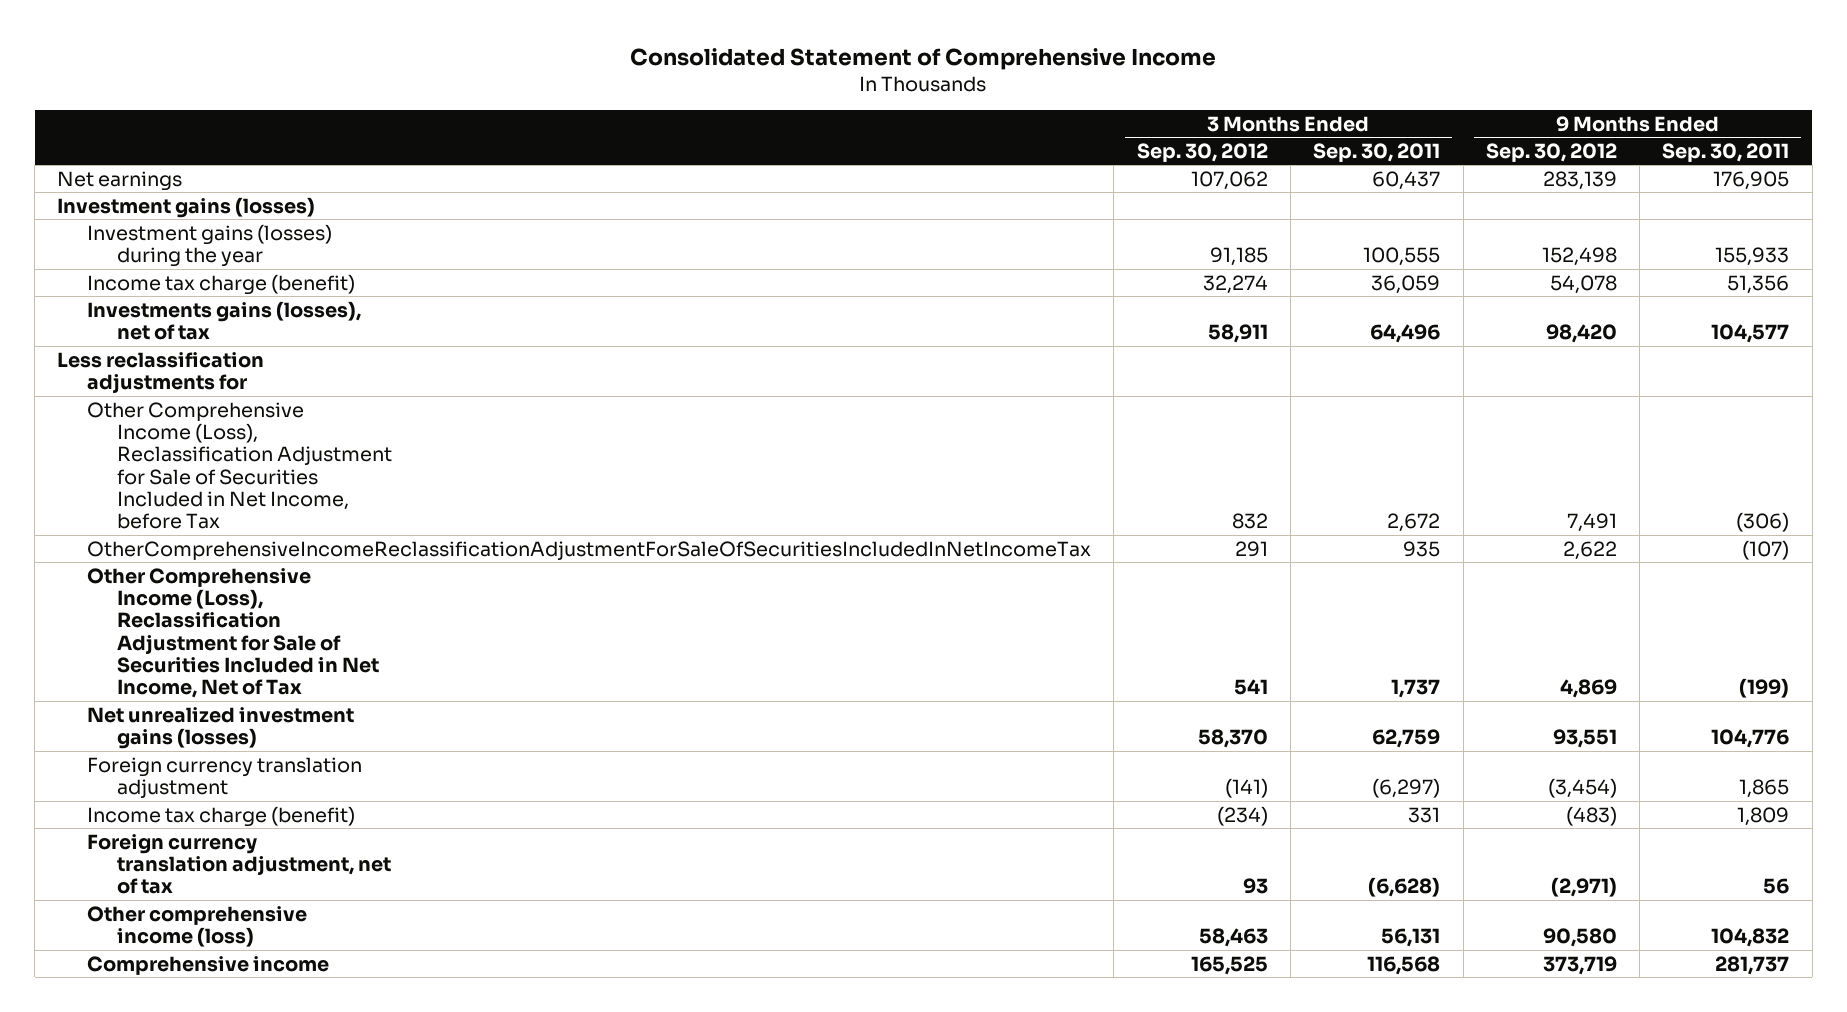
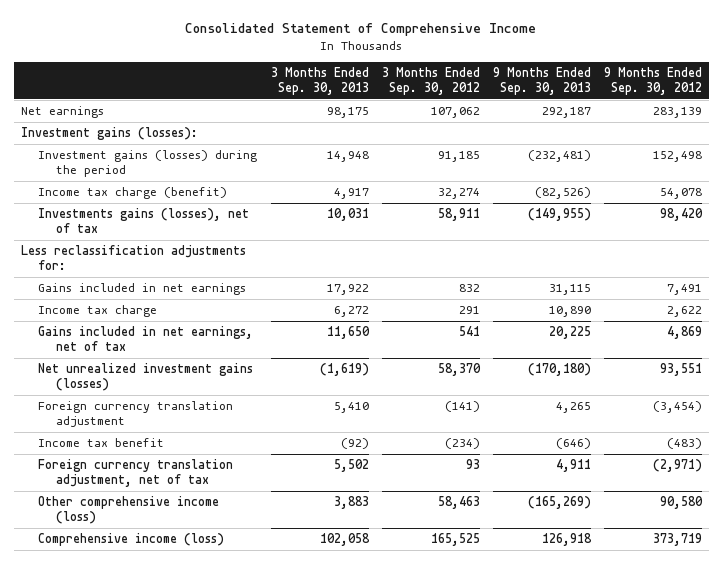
[1313,142,1441,162] Sep. 30, 2011 -> none
[1662,142,1790,162] Sep. 30, 2011 -> none
none -> [270,67,369,96] 3 Months Ended Sep. 30, 2013
none -> [493,67,592,96] 9 Months Ended Sep. 30, 2013
[57,196,316,218] Investment gains (losses) -> [20,127,198,141] Investment gains (losses):
[87,223,333,267] Investment gains (losses) during the year -> [38,150,258,178] Investment gains (losses) during the period
[57,351,265,393] Less reclassification adjustments for -> [20,245,246,271] Less reclassification adjustments for:
[87,401,392,530] Other Comprehensive Income (Loss), Reclassification Adjustment for Sale of Securities Included in Net Income, before Tax -> [38,283,247,296] Gains included in net earnings
[87,540,1092,560] OtherComprehensiveIncomeReclassificationAdjustmentForSaleOfSecuritiesIncludedInNetIncomeTax -> [38,305,158,318] Income tax charge
[87,567,379,699] Other Comprehensive Income (Loss), Reclassification Adjustment for Sale of Securities Included in Net Income, Net of Tax -> [38,326,254,352] Gains included in net earnings, net of tax
[87,805,356,827] Income tax charge (benefit) -> [38,438,165,448] Income tax benefit
[87,955,330,975] Comprehensive income -> [38,533,225,547] Comprehensive income (loss)

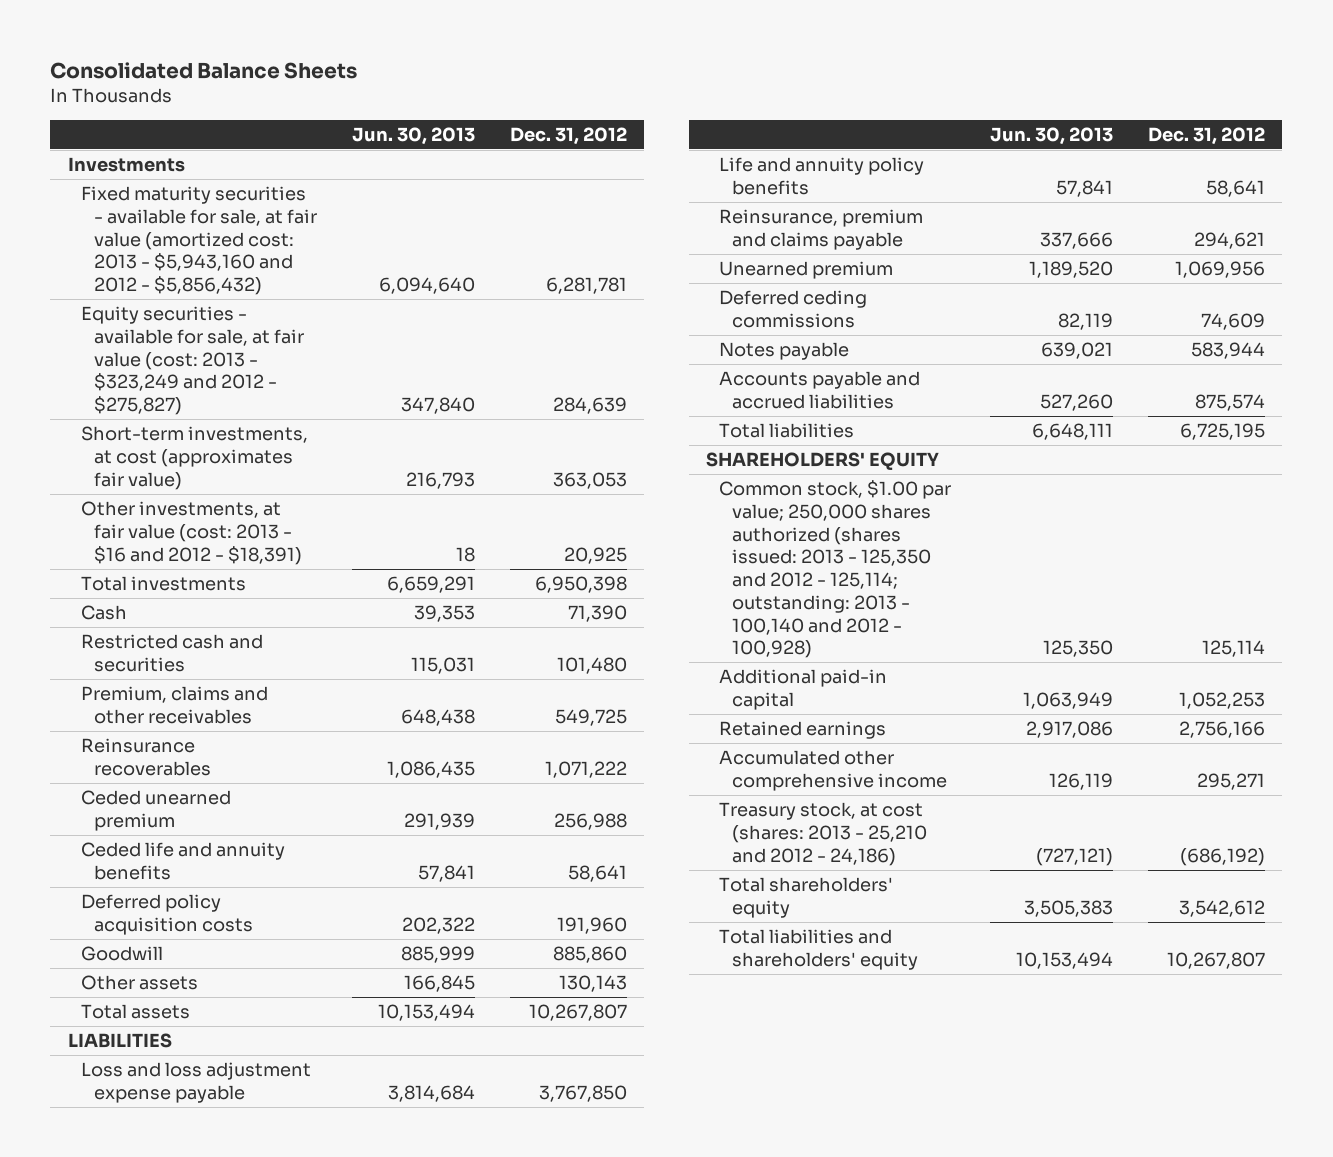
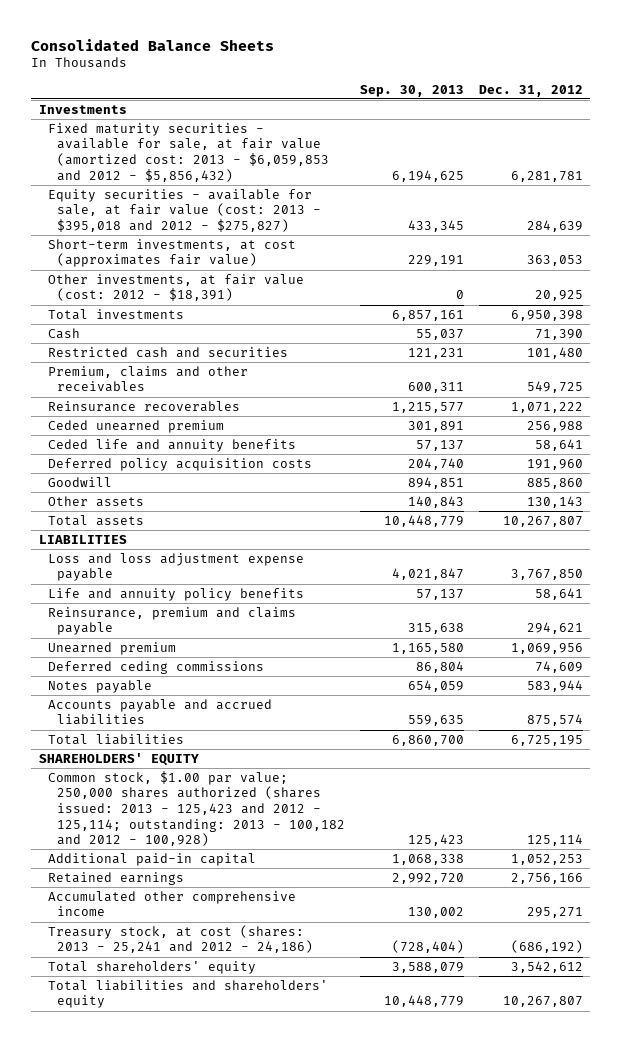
[351,126,475,145] Jun. 30, 2013 -> none
none -> [359,84,464,97] Sep. 30, 2013
[80,185,317,296] Fixed maturity securities - available for sale, at fair value (amortized cost: 2013 - $5,943,160 and 2012 - $5,856,432) -> [47,122,329,182] Fixed maturity securities - available for sale, at fair value (amortized cost: 2013 - $6,059,853 and 2012 - $5,856,432)
[80,305,304,416] Equity securities - available for sale, at fair value (cost: 2013 - $323,249 and 2012 - $275,827) -> [47,188,321,233] Equity securities - available for sale, at fair value (cost: 2013 - $395,018 and 2012 - $275,827)
[80,500,302,565] Other investments, at fair value (cost: 2013 - $16 and 2012 - $18,391) -> [47,273,304,302] Other investments, at fair value (cost: 2012 - $18,391)
[718,479,951,659] Common stock, $1.00 par value; 250,000 shares authorized (shares issued: 2013 - 125,350 and 2012 - 125,114; outstanding: 2013 - 100,140 and 2012 - 100,928) -> [47,770,345,847] Common stock, $1.00 par value; 250,000 shares authorized (shares issued: 2013 - 125,423 and 2012 - 125,114; outstanding: 2013 - 100,182 and 2012 - 100,928)
[718,801,927,866] Treasury stock, at cost (shares: 2013 - 25,210 and 2012 - 24,186) -> [47,924,313,954] Treasury stock, at cost (shares: 2013 - 25,241 and 2012 - 24,186)

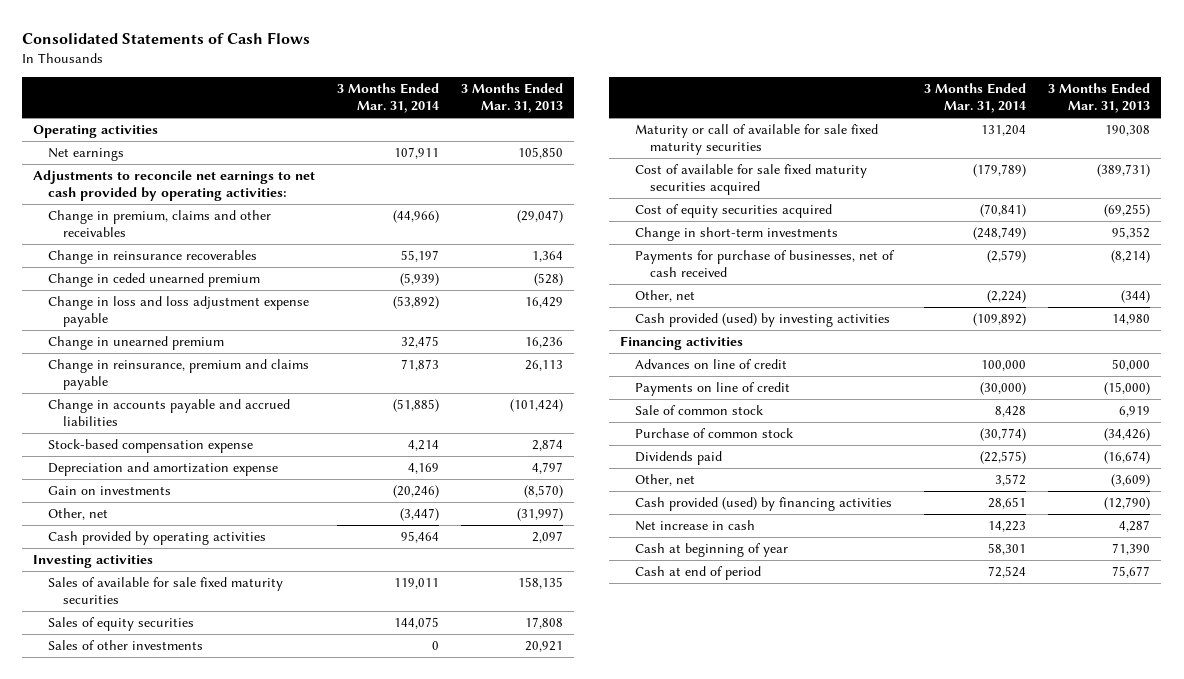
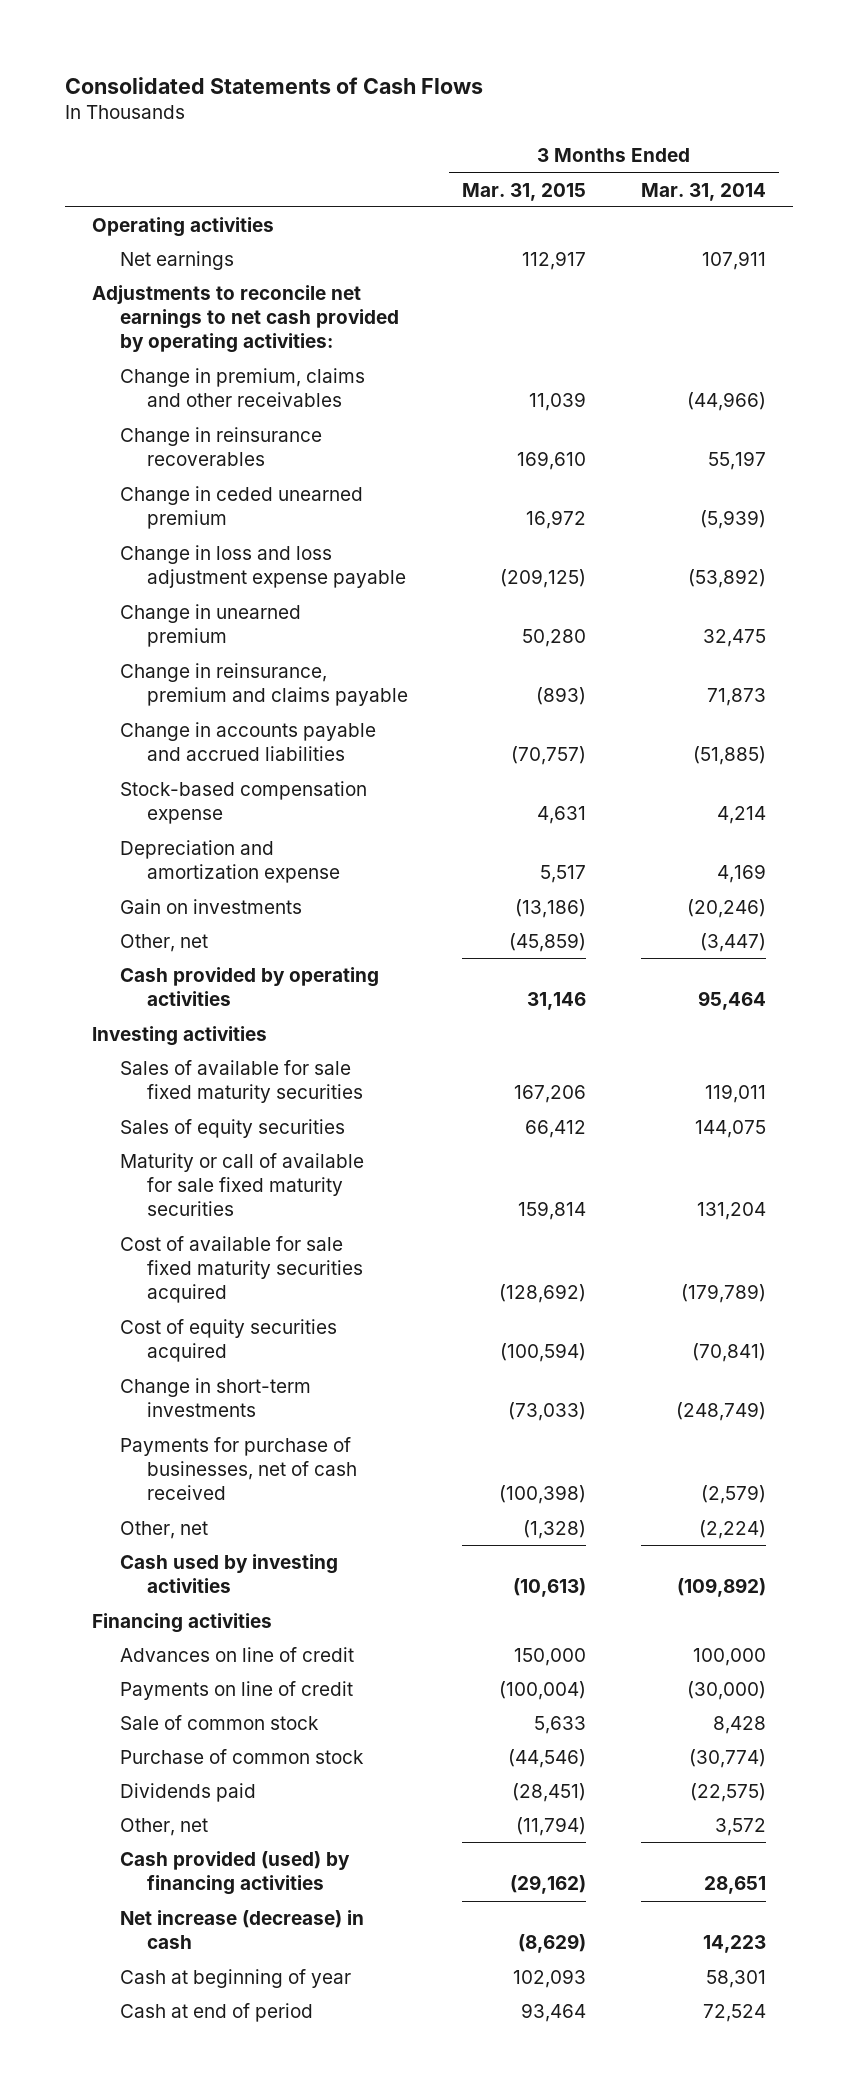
[461,83,564,114] 3 Months Ended Mar. 31, 2013 -> none
none -> [462,182,587,201] Mar. 31, 2015
[48,640,204,651] Sales of other investments -> none
[635,313,891,328] Cash provided (used) by investing activities -> [119,1554,338,1594] Cash used by investing activities
[635,520,756,532] Net increase in cash -> [119,1910,364,1950] Net increase (decrease) in cash

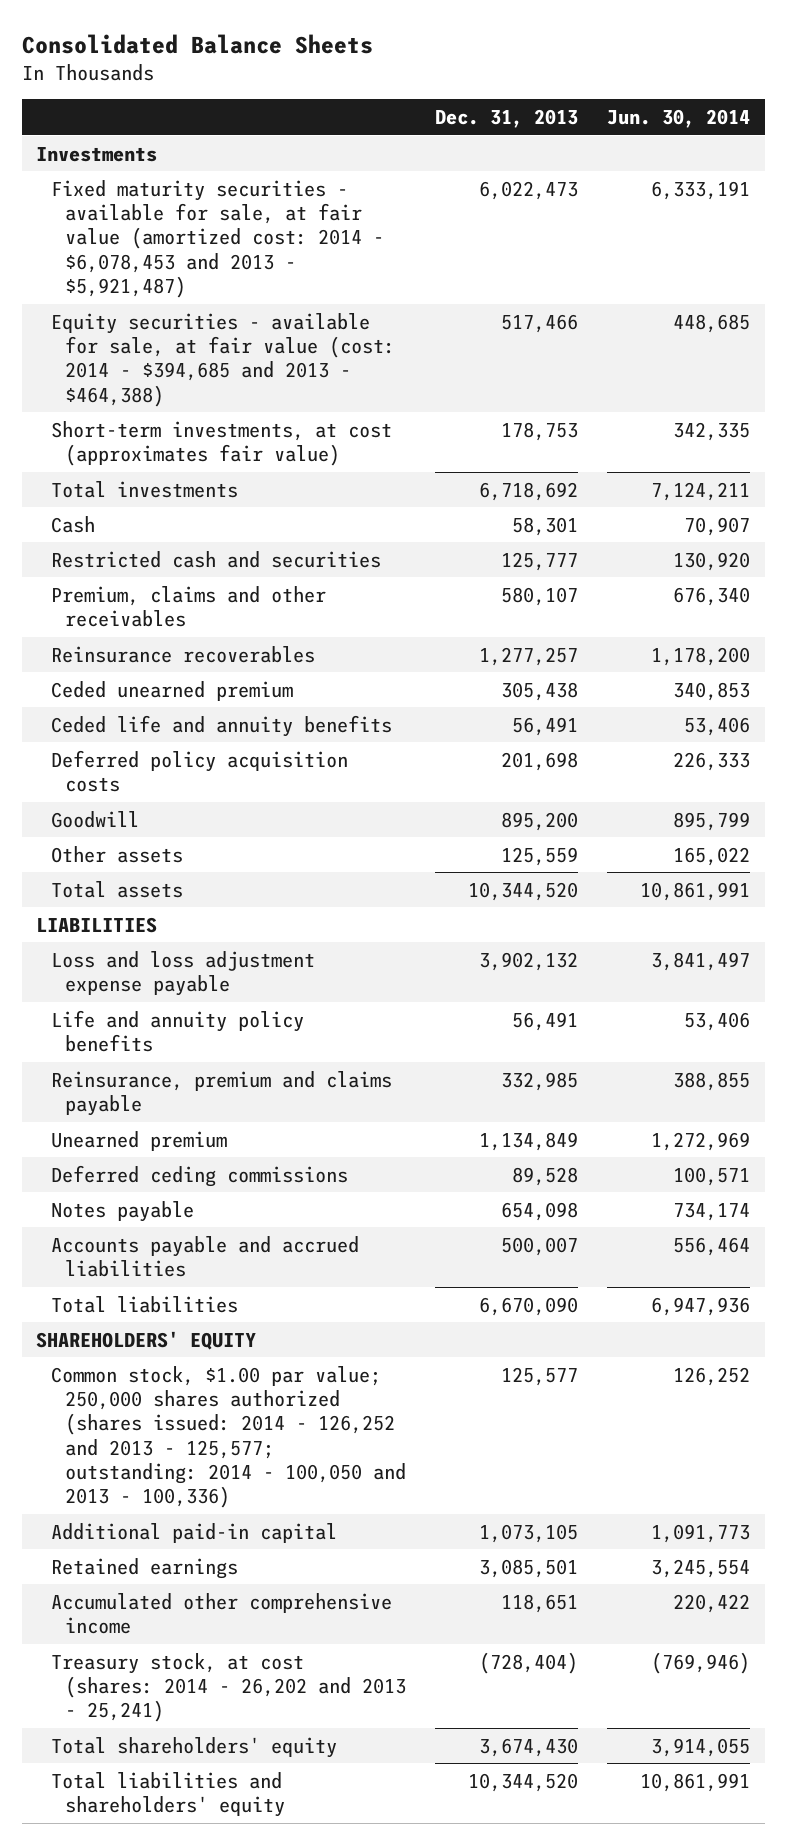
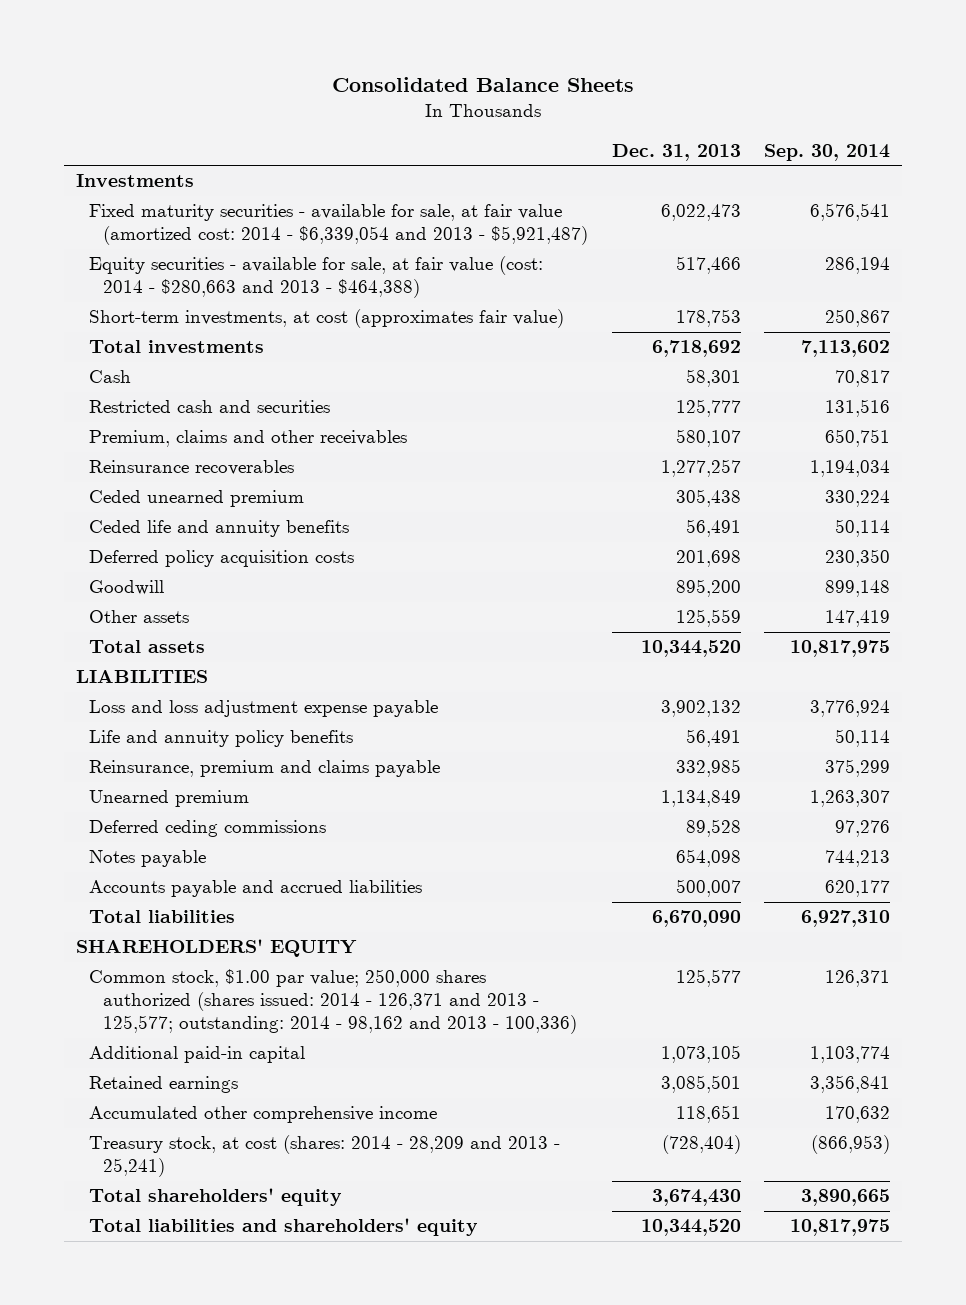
[607,109,751,129] Jun. 30, 2014 -> none
none -> [764,143,891,161] Sep. 30, 2014
[50,179,385,298] Fixed maturity securities - available for sale, at fair value (amortized cost: 2014 - $6,078,453 and 2013 - $5,921,487) -> [89,204,589,246] Fixed maturity securities - available for sale, at fair value (amortized cost: 2014 - $6,339,054 and 2013 - $5,921,487)
[50,312,396,407] Equity securities - available for sale, at fair value (cost: 2014 - $394,685 and 2013 - $464,388) -> [89,256,544,299] Equity securities - available for sale, at fair value (cost: 2014 - $280,663 and 2013 - $464,388)
[50,1365,407,1509] Common stock, $1.00 par value; 250,000 shares authorized (shares issued: 2014 - 126,252 and 2013 - 125,577; outstanding: 2014 - 100,050 and 2013 - 100,336) -> [89,969,578,1035] Common stock, $1.00 par value; 250,000 shares authorized (shares issued: 2014 - 126,371 and 2013 - 125,577; outstanding: 2014 - 98,162 and 2013 - 100,336)
[50,1652,407,1723] Treasury stock, at cost (shares: 2014 - 26,202 and 2013 - 25,241) -> [89,1135,561,1178] Treasury stock, at cost (shares: 2014 - 28,209 and 2013 - 25,241)

